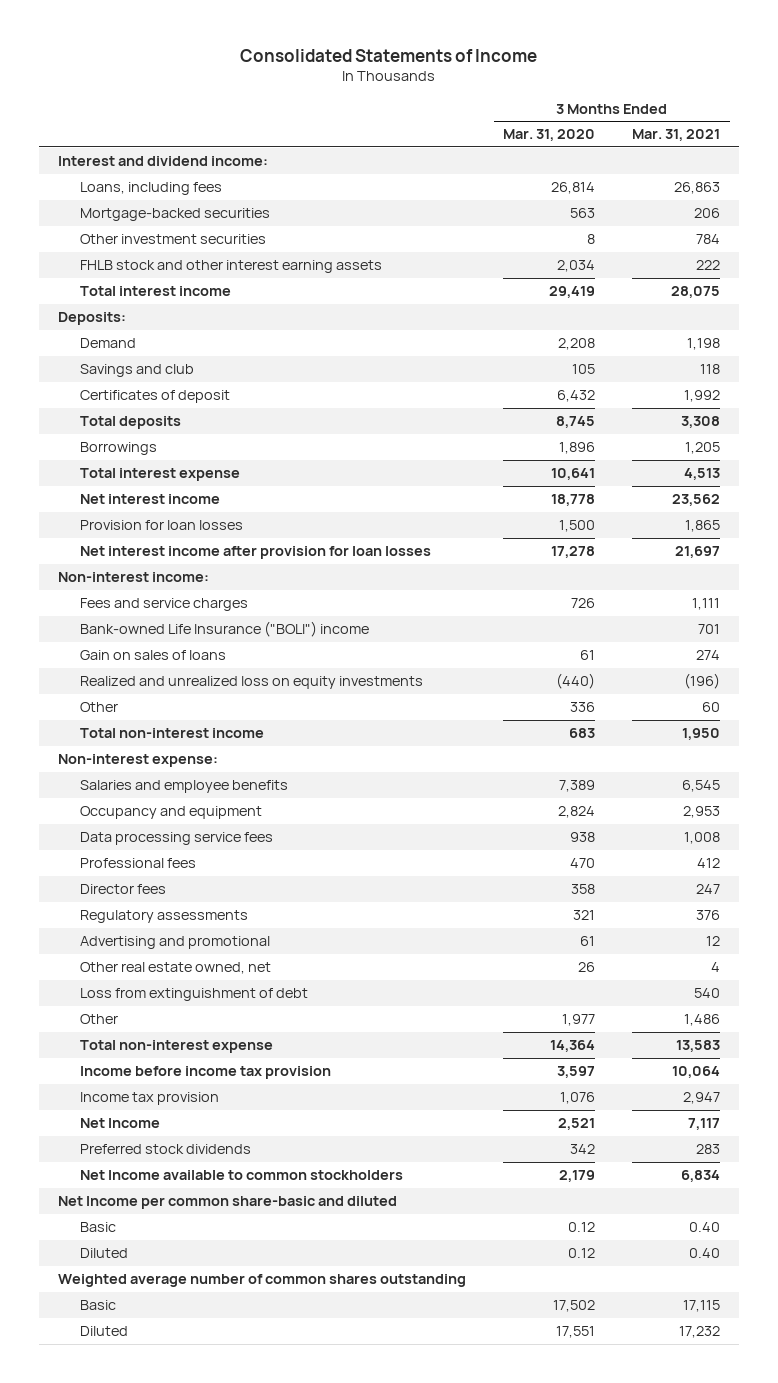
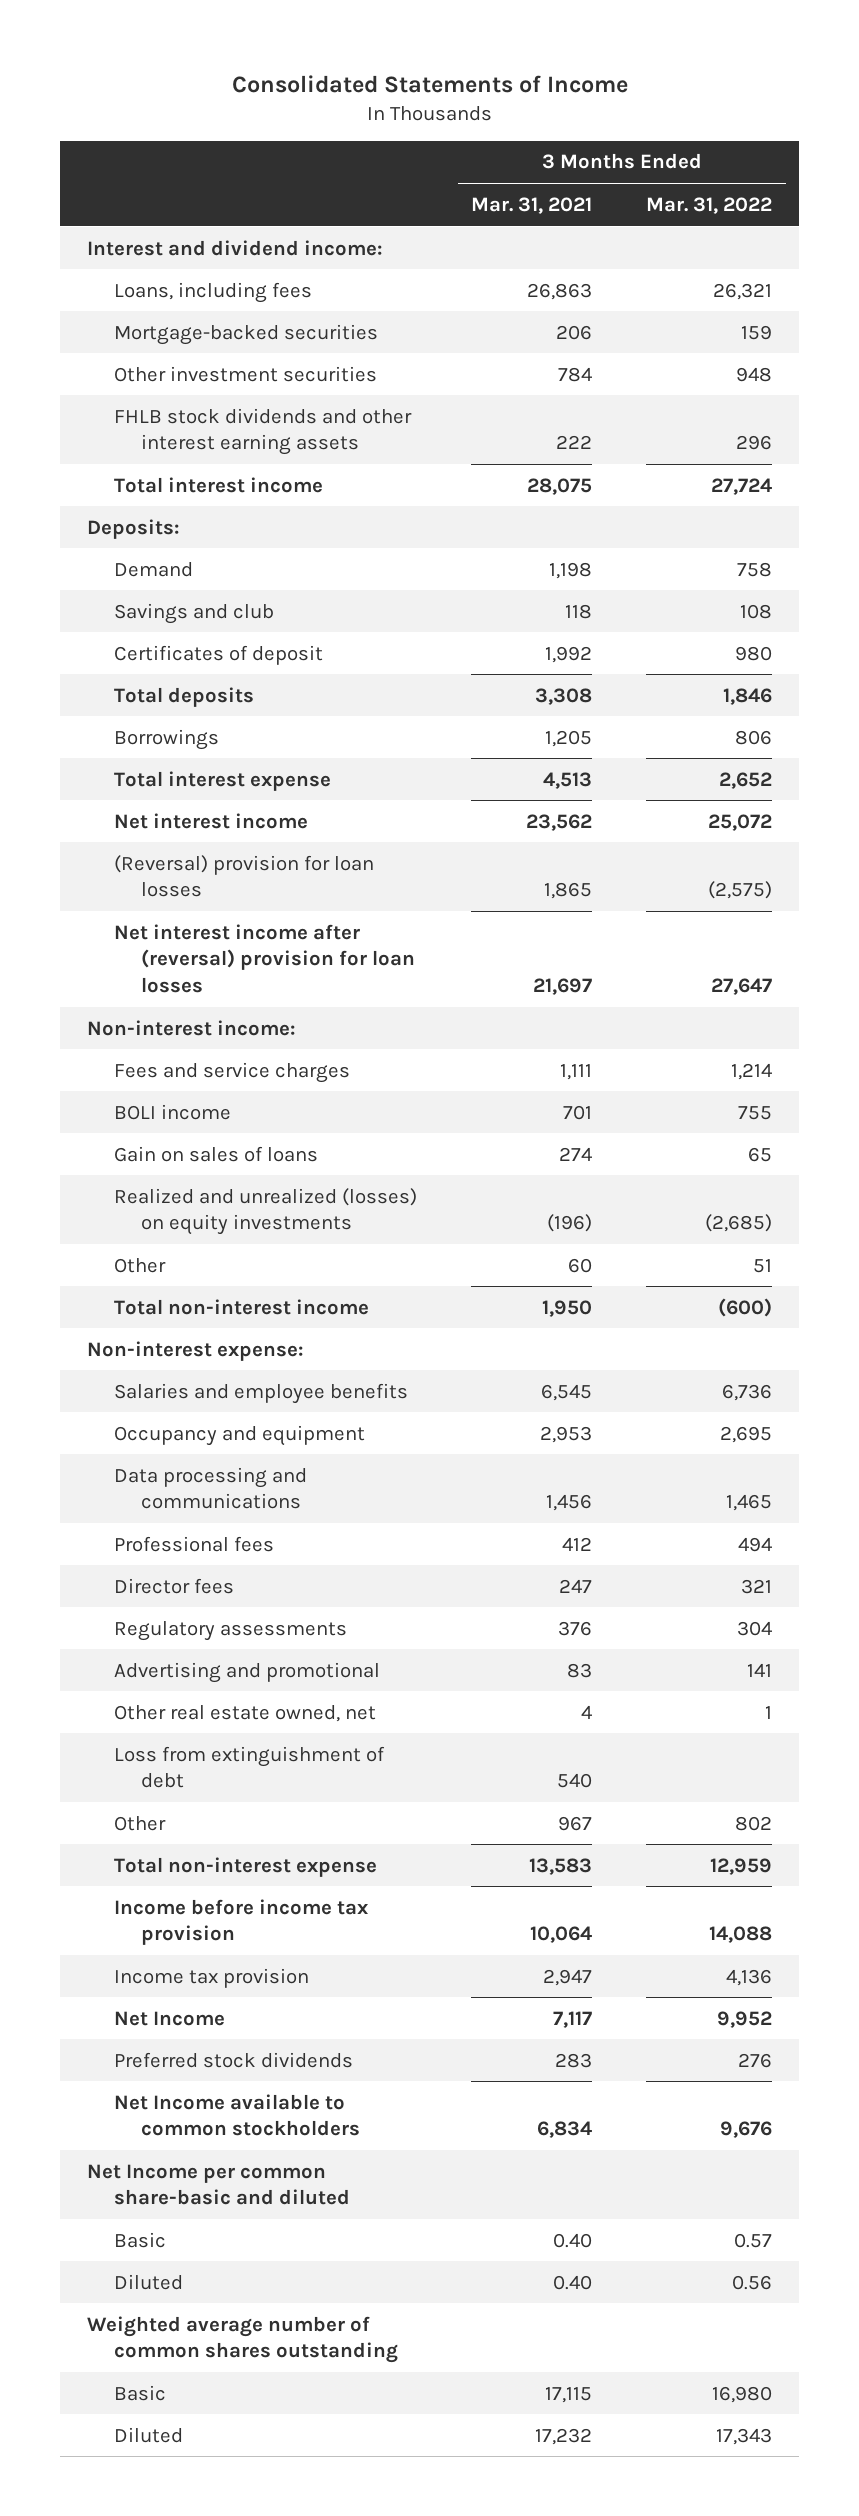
[502,129,595,142] Mar. 31, 2020 -> none
none -> [646,196,773,214] Mar. 31, 2022
[80,260,383,274] FHLB stock and other interest earning assets -> [113,407,412,456] FHLB stock dividends and other interest earning assets
[80,520,244,531] Provision for loan losses -> [113,854,374,898] (Reversal) provision for loan losses
[80,546,432,560] Net interest income after provision for loan losses -> [113,923,415,994] Net interest income after (reversal) provision for loan losses
[80,621,370,638] Bank-owned Life Insurance ("BOLI") income -> [113,1103,231,1120] BOLI income
[80,676,424,690] Realized and unrealized loss on equity investments -> [113,1187,417,1236] Realized and unrealized (losses) on equity investments
[80,832,274,846] Data processing service fees -> [113,1466,307,1510] Data processing and communications
[684,832,721,845] 1,008 -> [546,1494,593,1512] 1,456
[706,936,721,947] 12 -> [567,1662,593,1678] 83
[684,1014,721,1027] 1,486 -> [558,1815,593,1831] 967

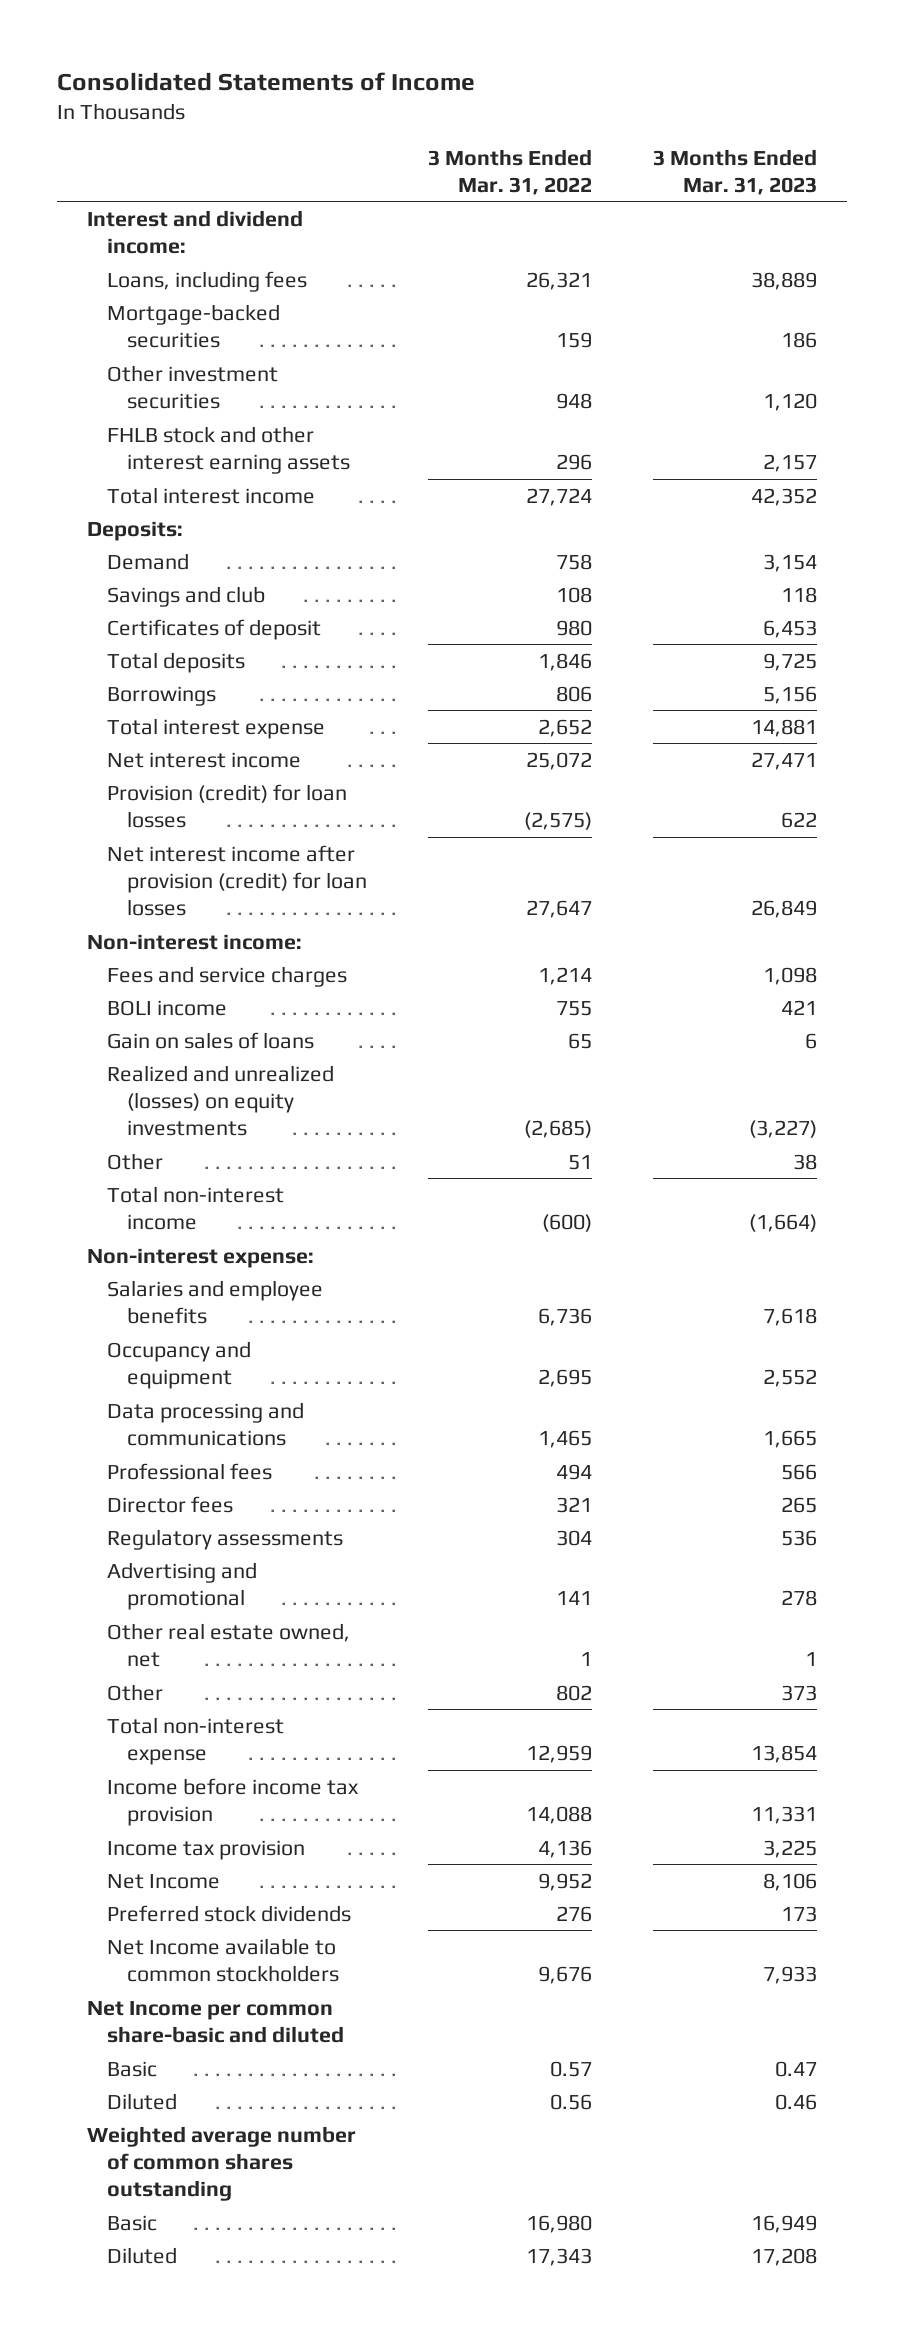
[471,196,593,214] Mar. 31, 2021 -> none
none -> [652,148,817,195] 3 Months Ended Mar. 31, 2023
[113,407,412,456] FHLB stock dividends and other interest earning assets -> [107,425,350,474] FHLB stock and other interest earning assets
[113,854,374,898] (Reversal) provision for loan losses -> [107,783,348,828] Provision (credit) for loan losses
[113,923,415,994] Net interest income after (reversal) provision for loan losses -> [107,844,367,917] Net interest income after provision (credit) for loan losses
[113,1745,385,1789] Loss from extinguishment of debt -> none

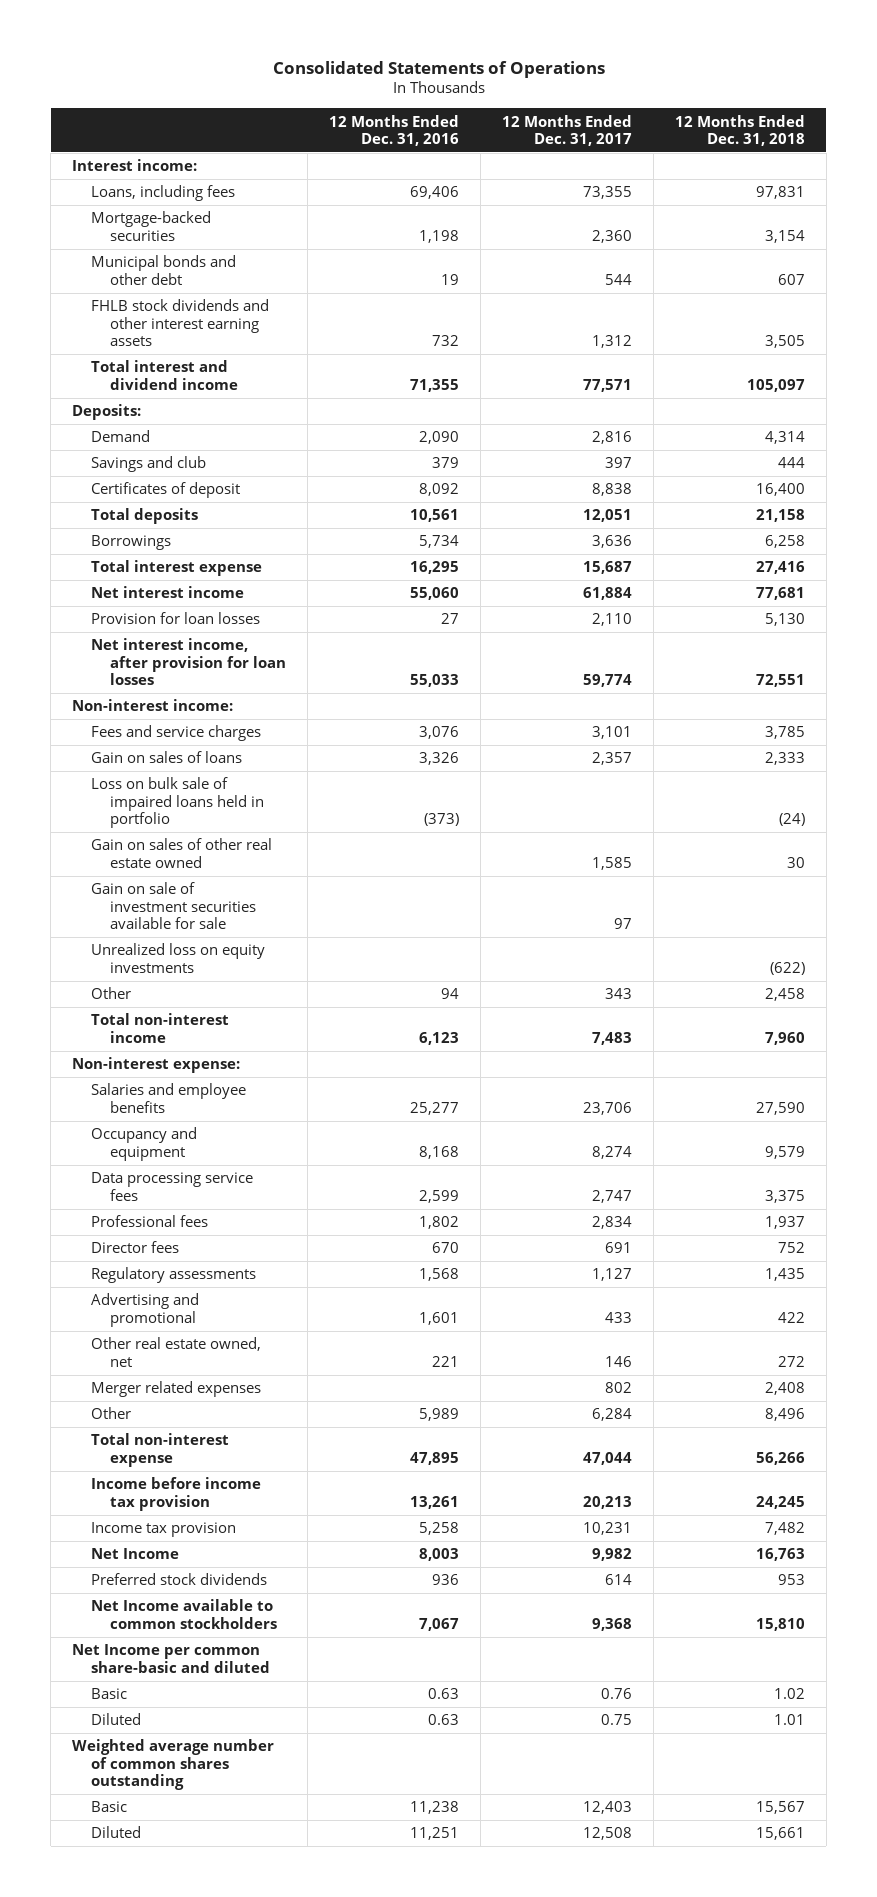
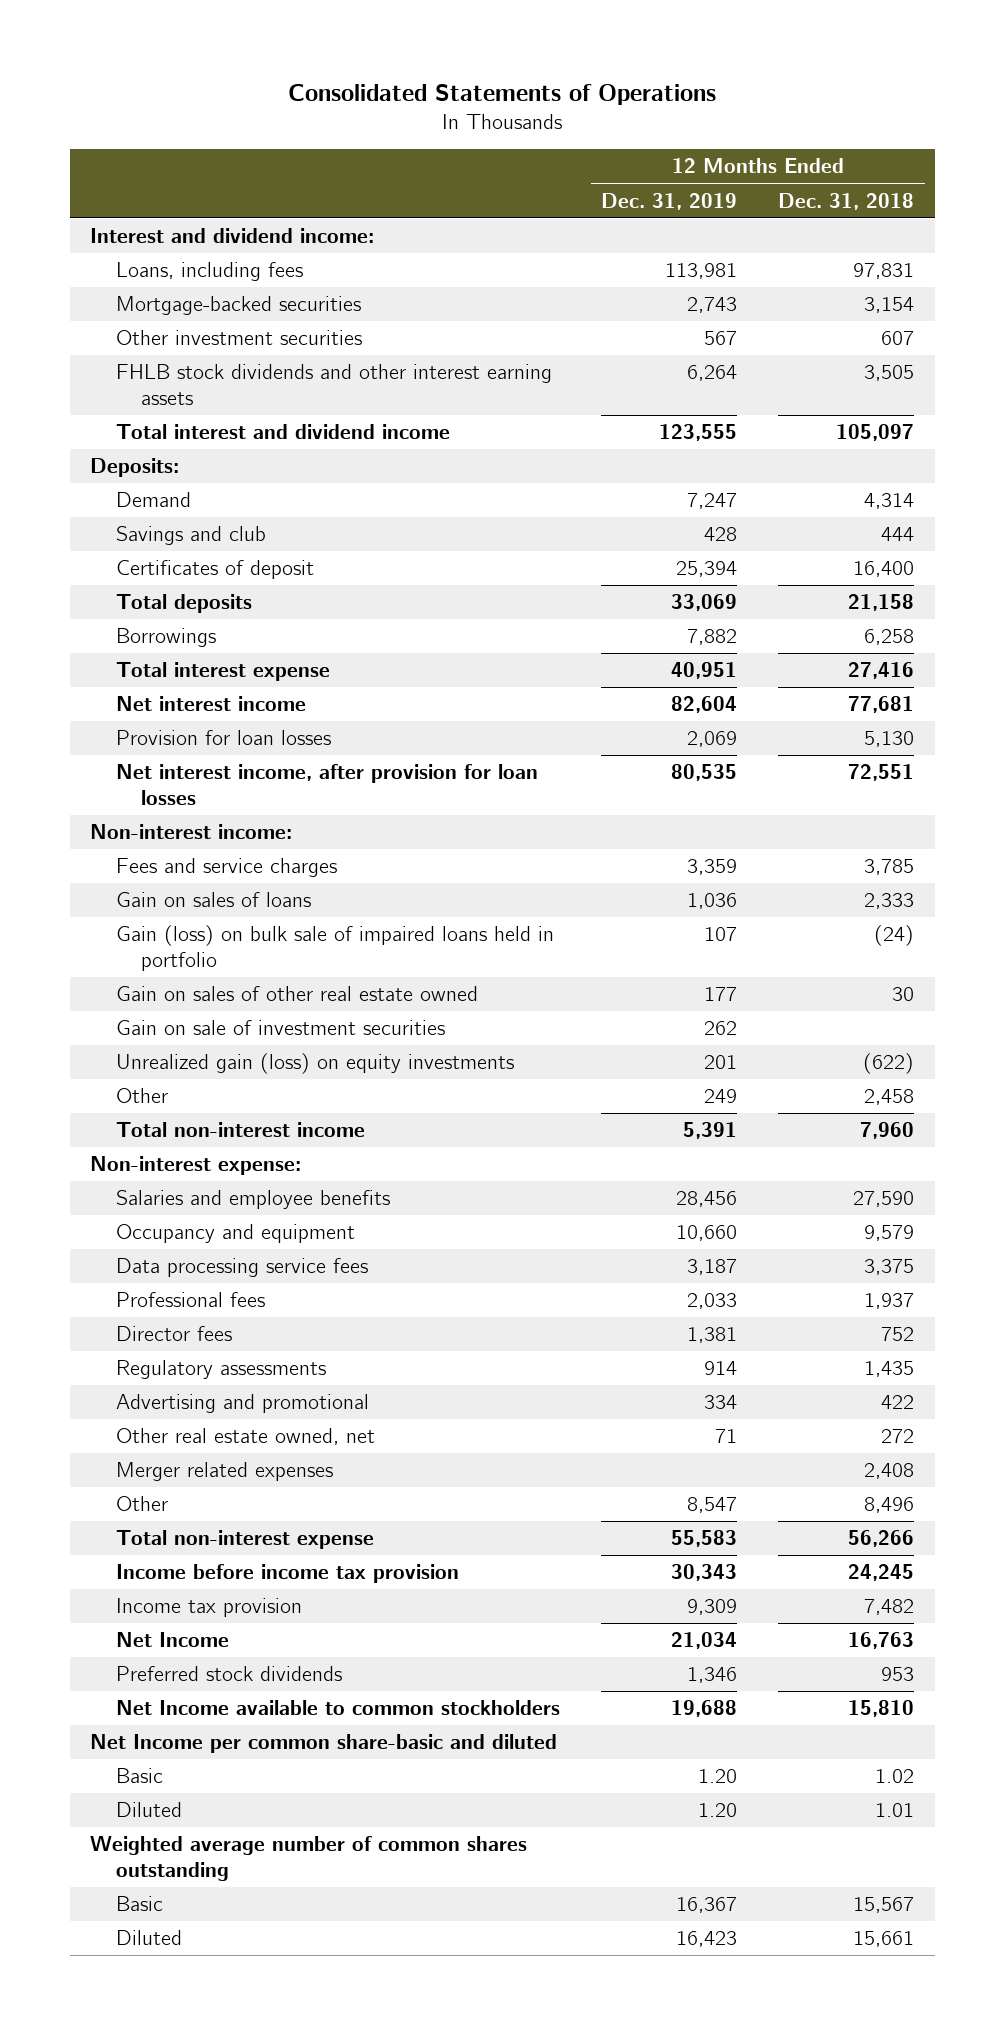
[329,114,460,146] 12 Months Ended Dec. 31, 2016 -> none
[502,114,633,146] 12 Months Ended Dec. 31, 2017 -> none
none -> [601,192,738,210] Dec. 31, 2019
[72,159,198,172] Interest income: -> [90,228,375,244] Interest and dividend income:
[91,255,237,285] Municipal bonds and other debt -> none
none -> [115,330,362,346] Other investment securities
[91,777,265,829] Loss on bulk sale of impaired loans held in portfolio -> [115,925,554,971] Gain (loss) on bulk sale of impaired loans held in portfolio
[91,882,257,930] Gain on sale of investment securities available for sale -> [115,1020,445,1036] Gain on sale of investment securities
[91,943,266,973] Unrealized loss on equity investments -> [115,1053,514,1075] Unrealized gain (loss) on equity investments

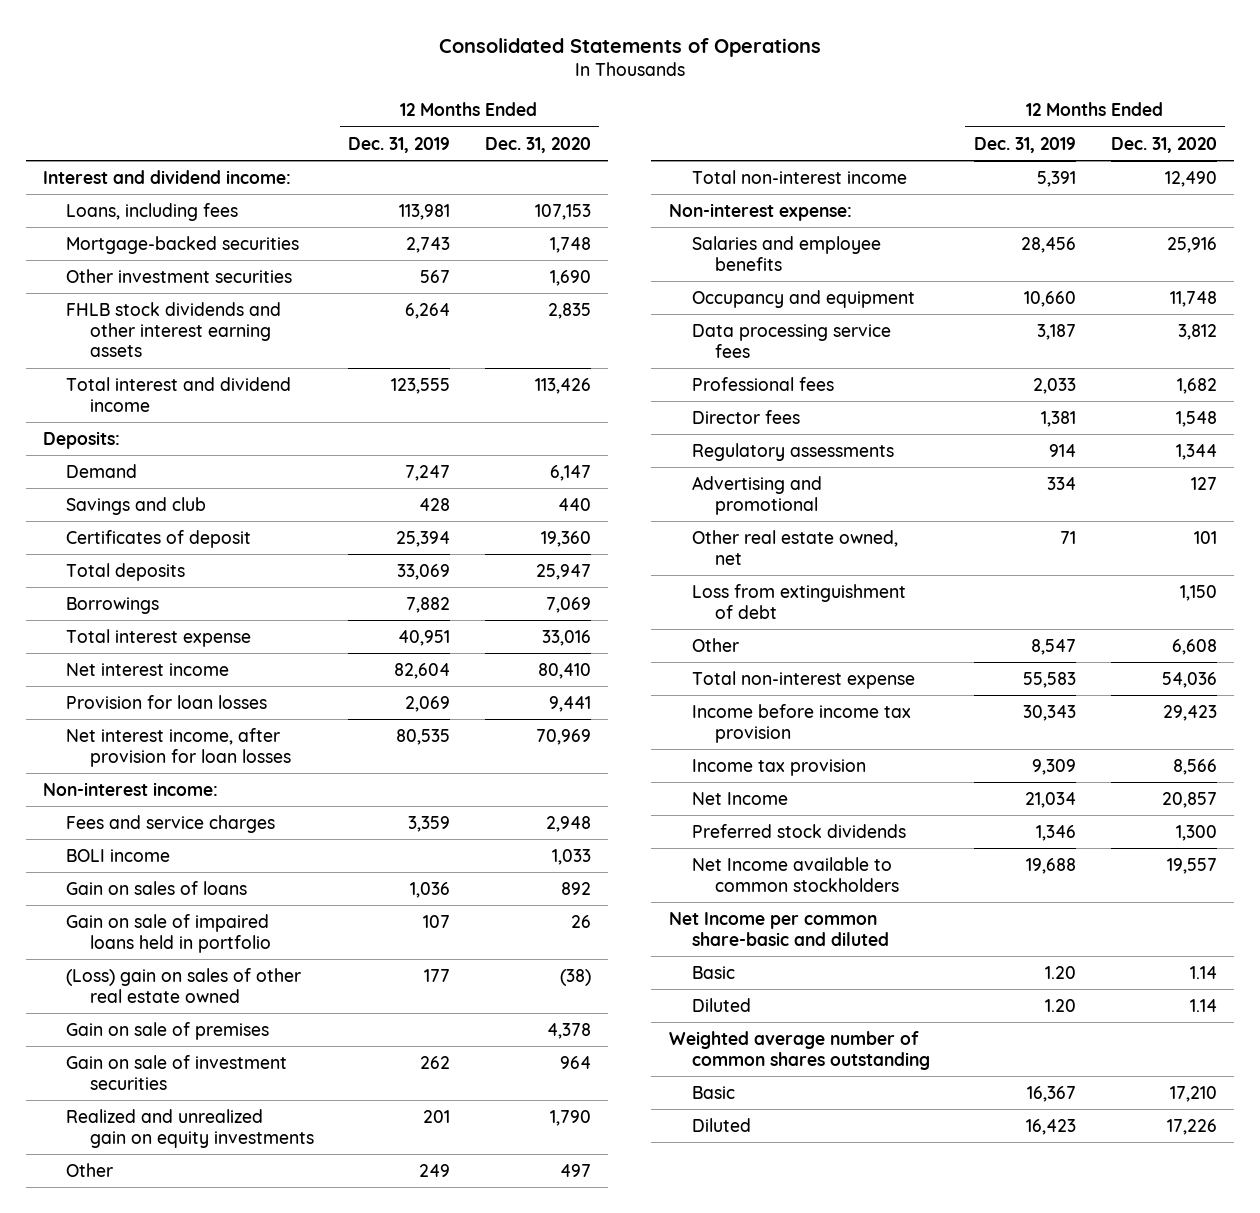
[778,192,915,210] Dec. 31, 2018 -> none
none -> [484,136,591,153] Dec. 31, 2020
none -> [66,848,171,862] BOLI income
[115,925,554,971] Gain (loss) on bulk sale of impaired loans held in portfolio -> [66,913,271,953] Gain on sale of impaired loans held in portfolio
[115,986,478,1002] Gain on sales of other real estate owned -> [66,967,302,1003] (Loss) gain on sales of other real estate owned
none -> [66,1021,270,1040] Gain on sale of premises
[115,1053,514,1075] Unrealized gain (loss) on equity investments -> [66,1108,314,1148] Realized and unrealized gain on equity investments
[115,1462,333,1482] Merger related expenses -> none
none -> [692,583,907,619] Loss from extinguishment of debt

